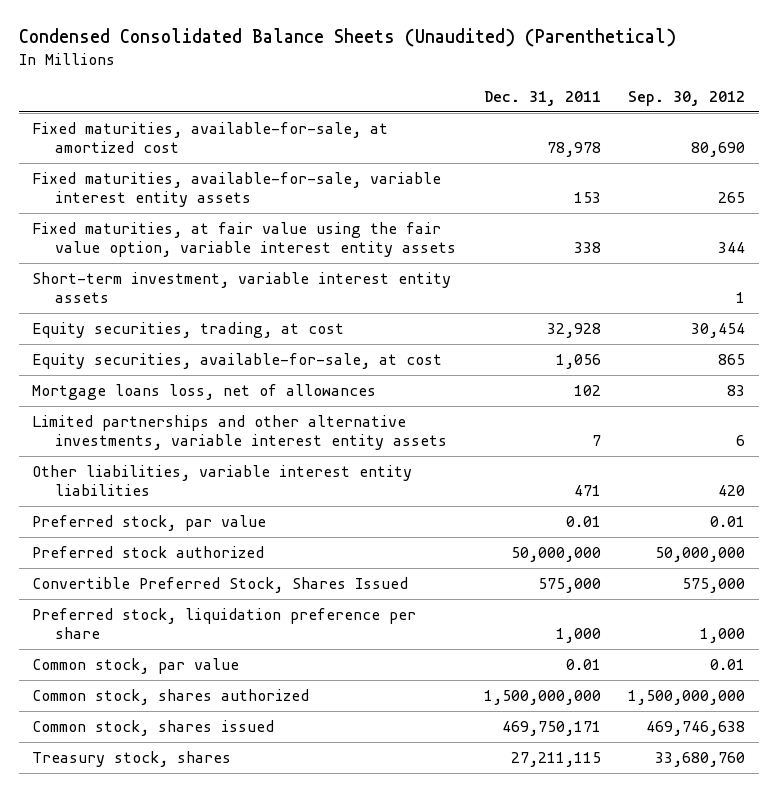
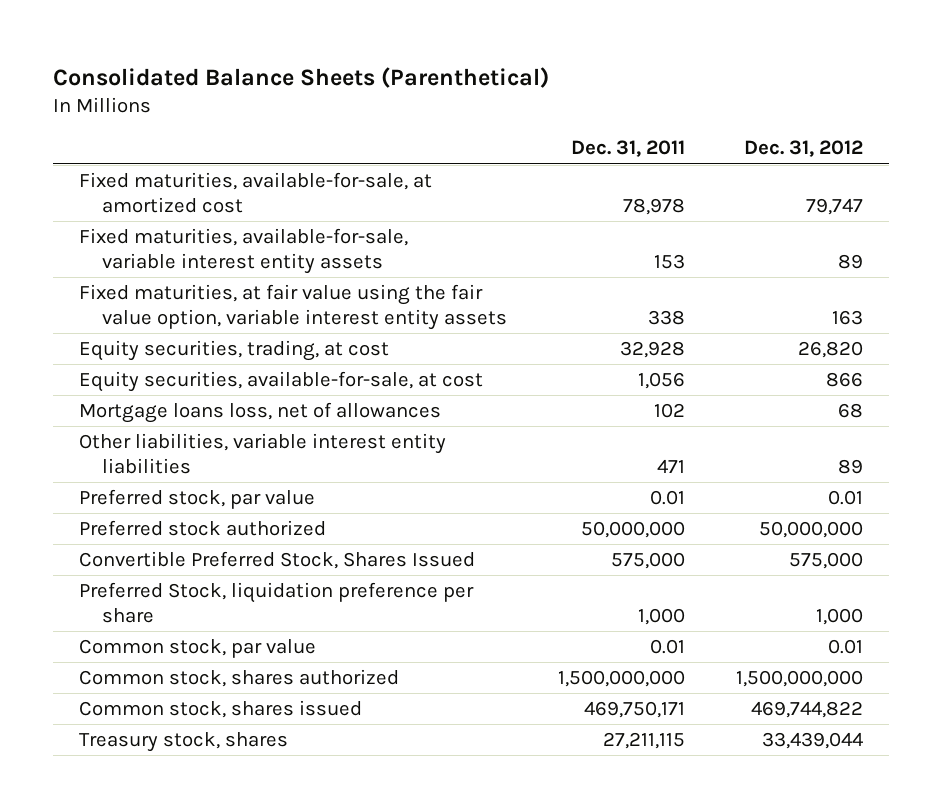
[18,28,676,48] Condensed Consolidated Balance Sheets (Unaudited) (Parenthetical) -> [53,66,550,88] Consolidated Balance Sheets (Parenthetical)
[627,90,745,106] Sep. 30, 2012 -> none
none -> [744,140,864,158] Dec. 31, 2012
[32,272,452,304] Short-term investment, variable interest entity assets -> none
[32,415,448,451] Limited partnerships and other alternative investments, variable interest entity assets -> none
[32,608,417,640] Preferred stock, liquidation preference per share -> [79,581,475,624] Preferred Stock, liquidation preference per share

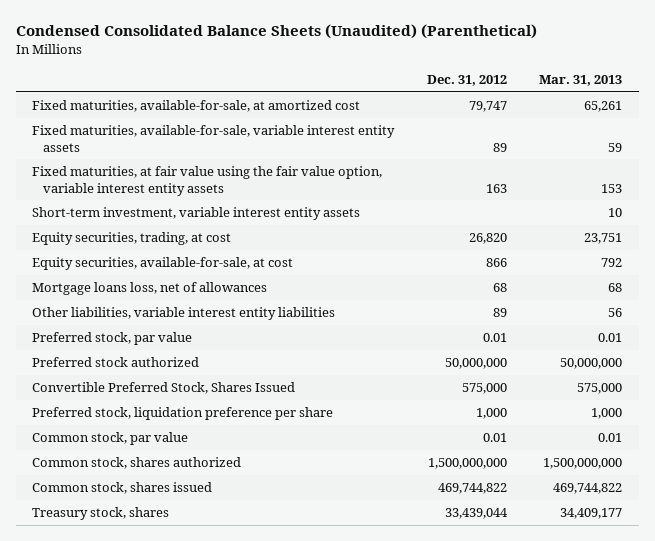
[53,66,550,88] Consolidated Balance Sheets (Parenthetical) -> [16,24,538,40] Condensed Consolidated Balance Sheets (Unaudited) (Parenthetical)
[570,140,685,158] Dec. 31, 2011 -> none
none -> [539,75,623,87] Mar. 31, 2013
none -> [32,207,361,221] Short-term investment, variable interest entity assets
[79,581,475,624] Preferred Stock, liquidation preference per share -> [32,407,334,421] Preferred stock, liquidation preference per share

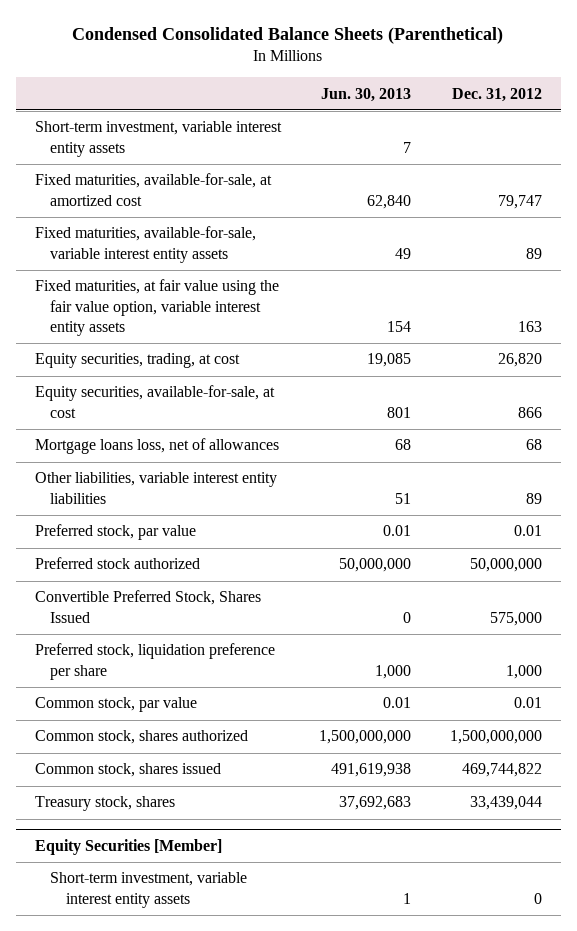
[16,24,538,40] Condensed Consolidated Balance Sheets (Unaudited) (Parenthetical) -> [72,27,504,45] Condensed Consolidated Balance Sheets (Parenthetical)
[539,75,623,87] Mar. 31, 2013 -> none
none -> [321,87,412,102] Jun. 30, 2013
[32,207,361,221] Short-term investment, variable interest entity assets -> [34,121,282,157] Short-term investment, variable interest entity assets
none -> [34,838,222,855] Equity Securities [Member]
none -> [50,872,248,908] Short-term investment, variable interest entity assets

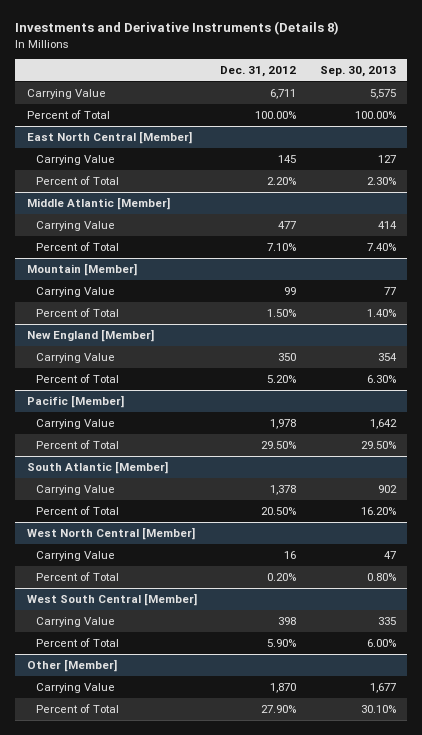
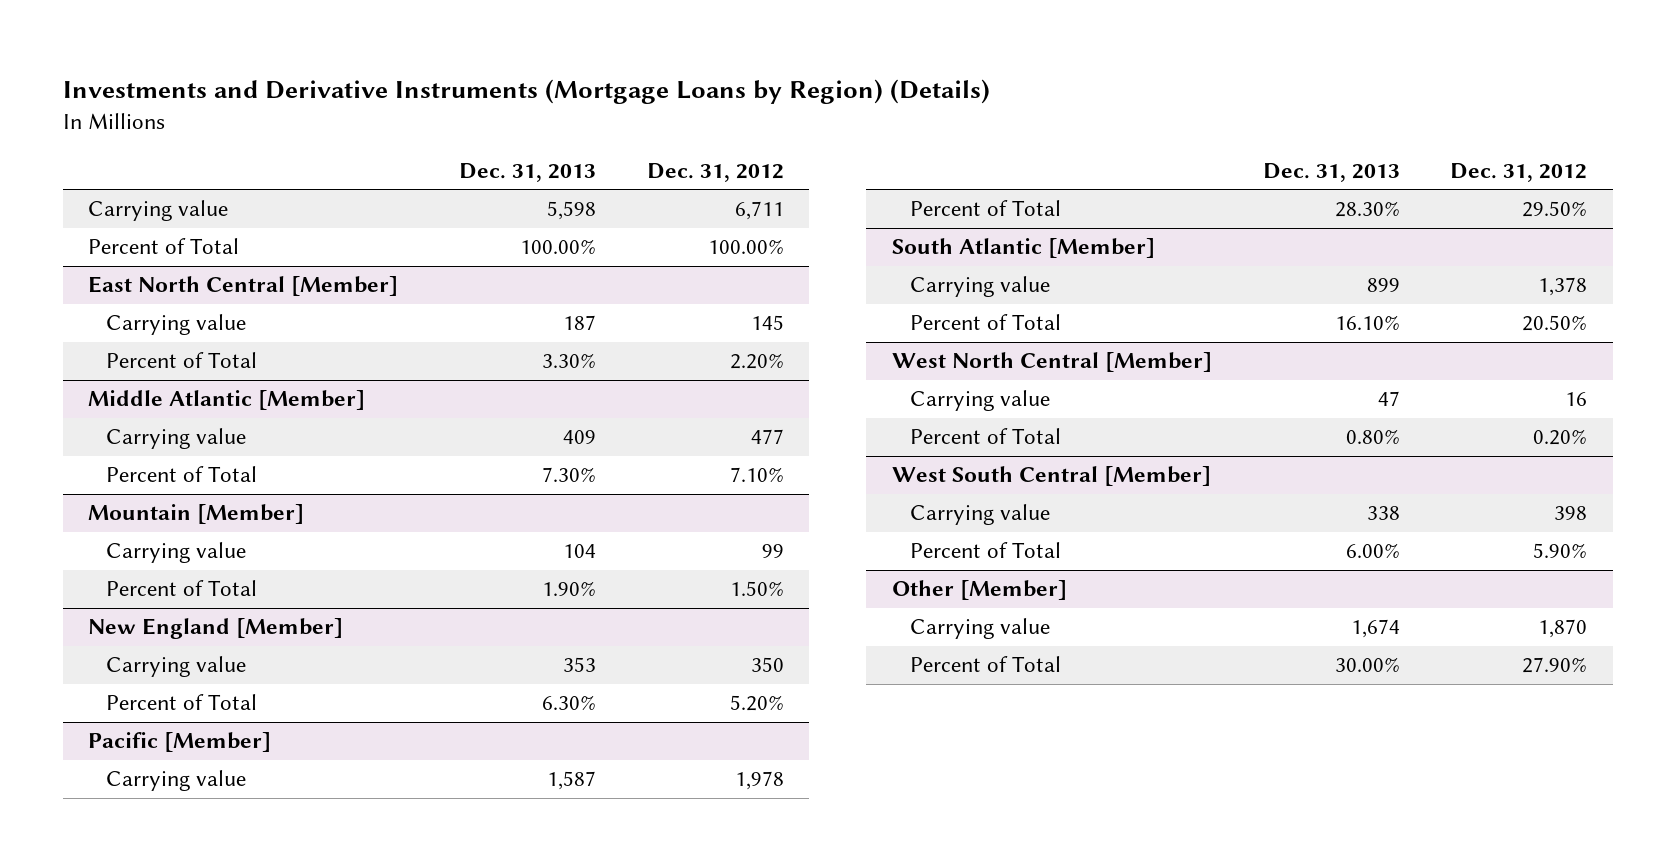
[14,21,339,36] Investments and Derivative Instruments (Details 8) -> [62,79,990,105] Investments and Derivative Instruments (Mortgage Loans by Region) (Details)
[319,65,396,77] Sep. 30, 2013 -> none
none -> [459,162,597,182] Dec. 31, 2013
[26,88,106,99] Carrying Value -> [88,200,229,222] Carrying value
[36,154,116,165] Carrying Value -> [106,314,247,336] Carrying value
[36,220,116,231] Carrying Value -> [106,428,247,450] Carrying value
[36,286,116,297] Carrying Value -> [106,542,247,564] Carrying value
[36,352,116,363] Carrying Value -> [106,656,247,678] Carrying value
[36,418,116,429] Carrying Value -> [106,770,247,792] Carrying value
[36,484,116,495] Carrying Value -> [909,276,1050,298] Carrying value
[36,550,116,561] Carrying Value -> [909,390,1050,412] Carrying value
[36,616,116,627] Carrying Value -> [909,504,1050,526] Carrying value
[36,682,116,693] Carrying Value -> [909,618,1050,640] Carrying value

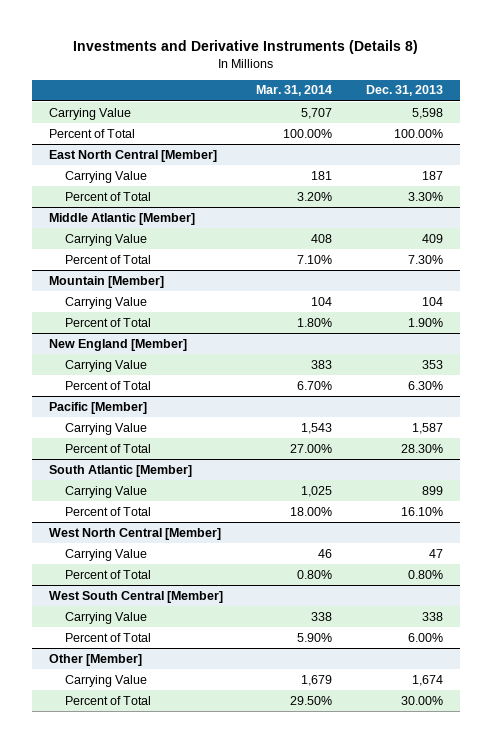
[62,79,990,105] Investments and Derivative Instruments (Mortgage Loans by Region) (Details) -> [72,39,418,54] Investments and Derivative Instruments (Details 8)
[646,162,784,182] Dec. 31, 2012 -> none
none -> [256,85,333,97] Mar. 31, 2014
[88,200,229,222] Carrying value -> [48,107,131,120] Carrying Value
[106,314,247,336] Carrying value -> [64,170,147,183] Carrying Value
[106,428,247,450] Carrying value -> [64,233,147,246] Carrying Value
[106,542,247,564] Carrying value -> [64,296,147,309] Carrying Value
[106,656,247,678] Carrying value -> [64,359,147,372] Carrying Value
[106,770,247,792] Carrying value -> [64,422,147,435] Carrying Value
[909,276,1050,298] Carrying value -> [64,485,147,498] Carrying Value
[909,390,1050,412] Carrying value -> [64,548,147,561] Carrying Value
[909,504,1050,526] Carrying value -> [64,611,147,624] Carrying Value
[909,618,1050,640] Carrying value -> [64,674,147,687] Carrying Value

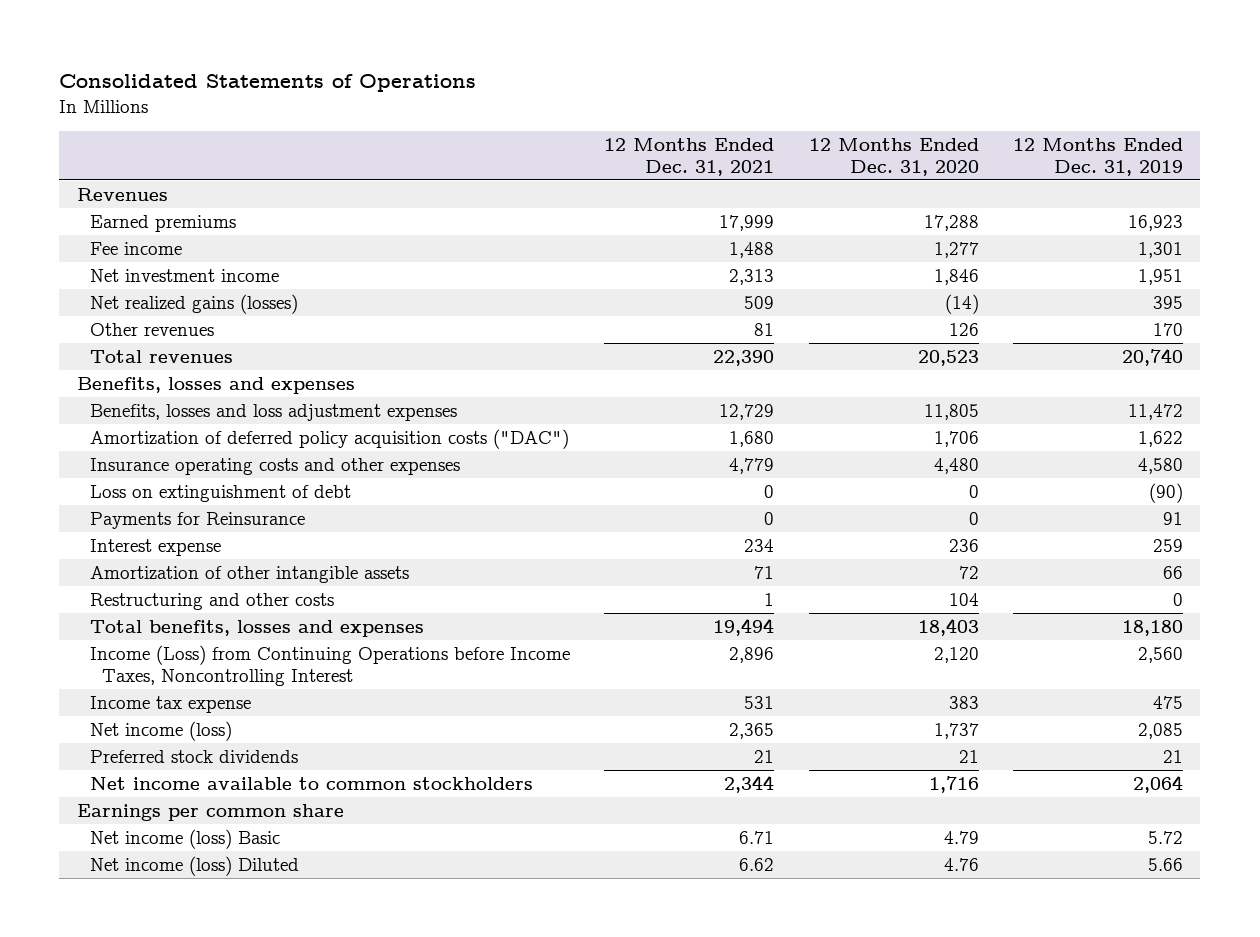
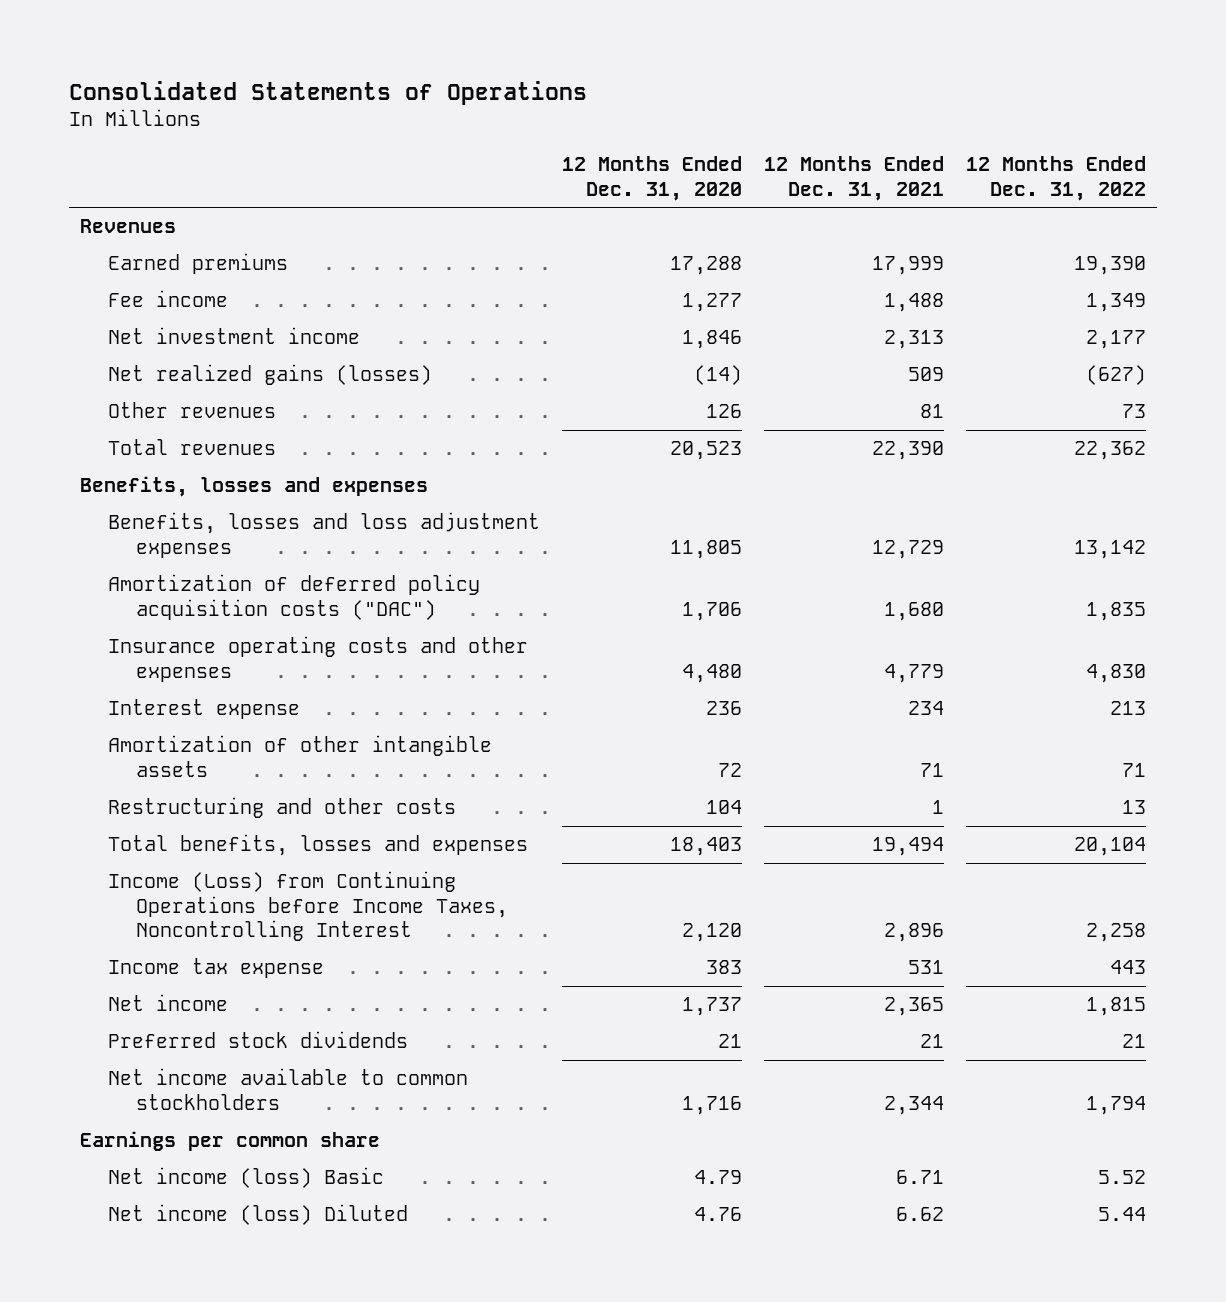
[1013,137,1184,176] 12 Months Ended Dec. 31, 2019 -> none
none -> [965,156,1146,201] 12 Months Ended Dec. 31, 2022
[89,484,351,502] Loss on extinguishment of debt -> none
[89,511,305,529] Payments for Reinsurance -> none
[89,720,232,741] Net income (loss) -> [107,994,228,1012] Net income

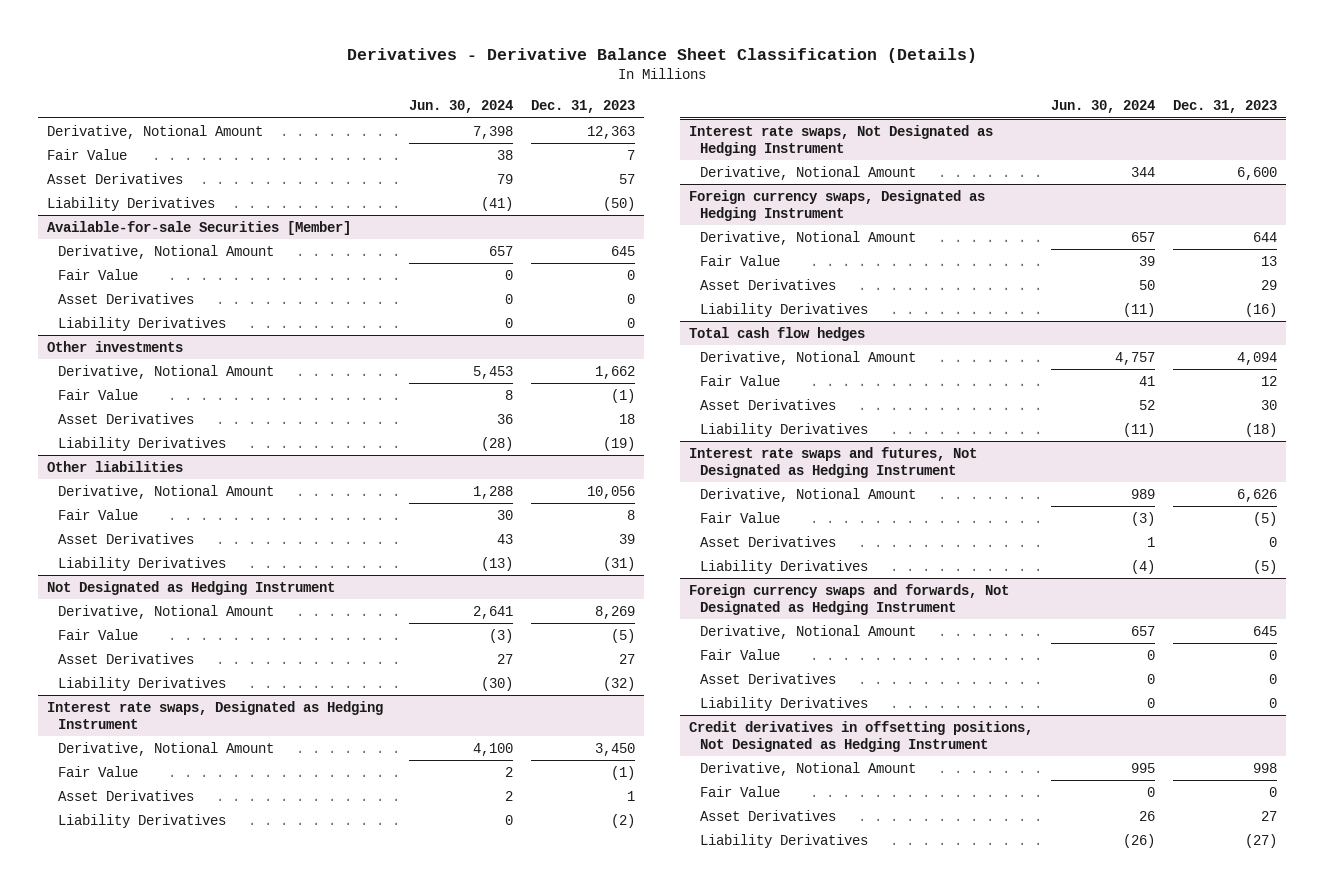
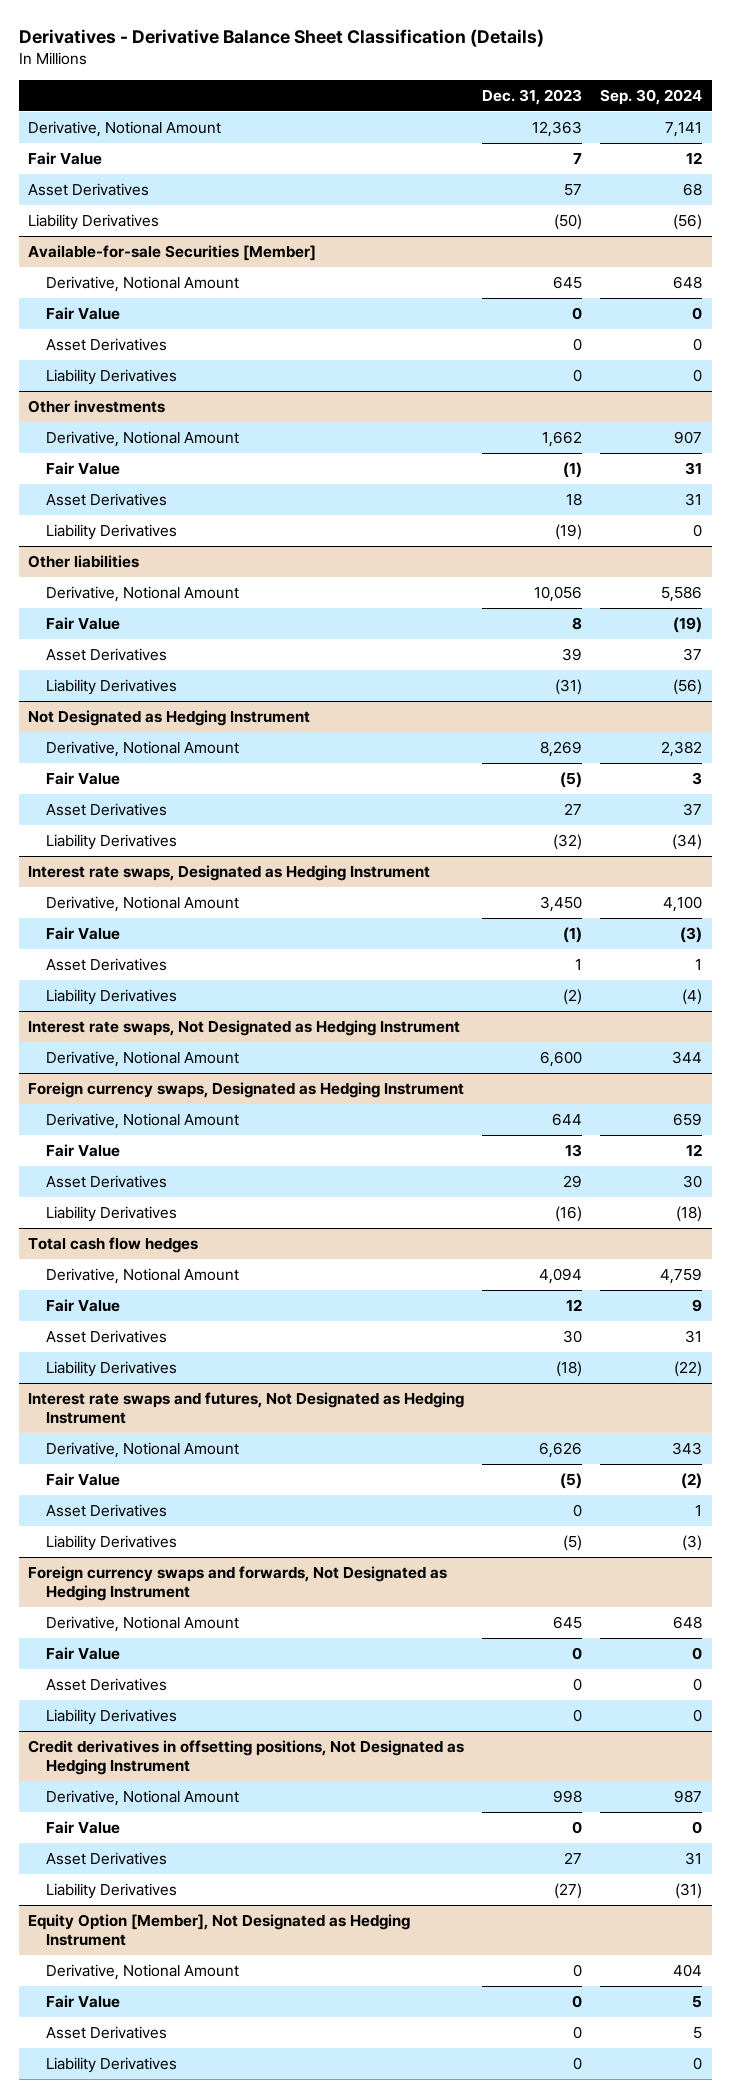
[408,100,513,114] Jun. 30, 2024 -> none
none -> [600,88,703,105] Sep. 30, 2024
none -> [28,1914,411,1947] Equity Option [Member], Not Designated as Hedging Instrument
none -> [45,1964,239,1981] Derivative, Notional Amount
none -> [45,1995,120,2009] Fair Value
none -> [45,2026,167,2040] Asset Derivatives
none -> [45,2057,177,2074] Liability Derivatives

